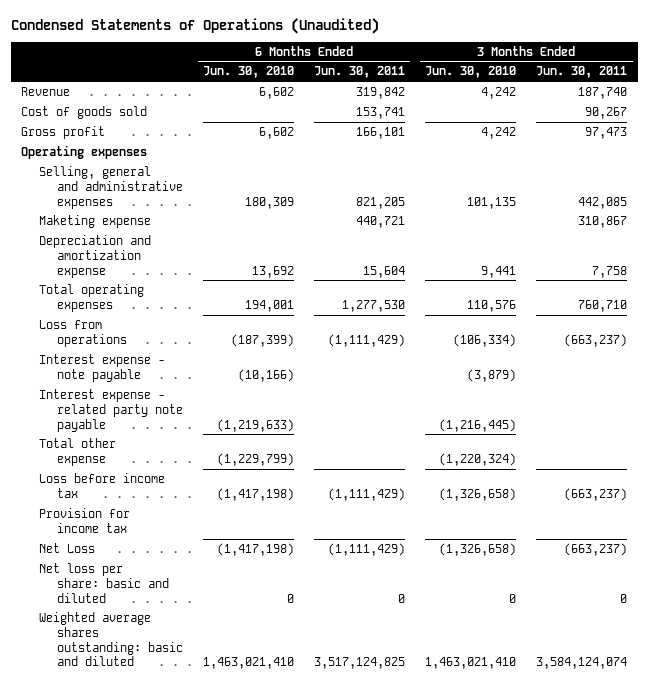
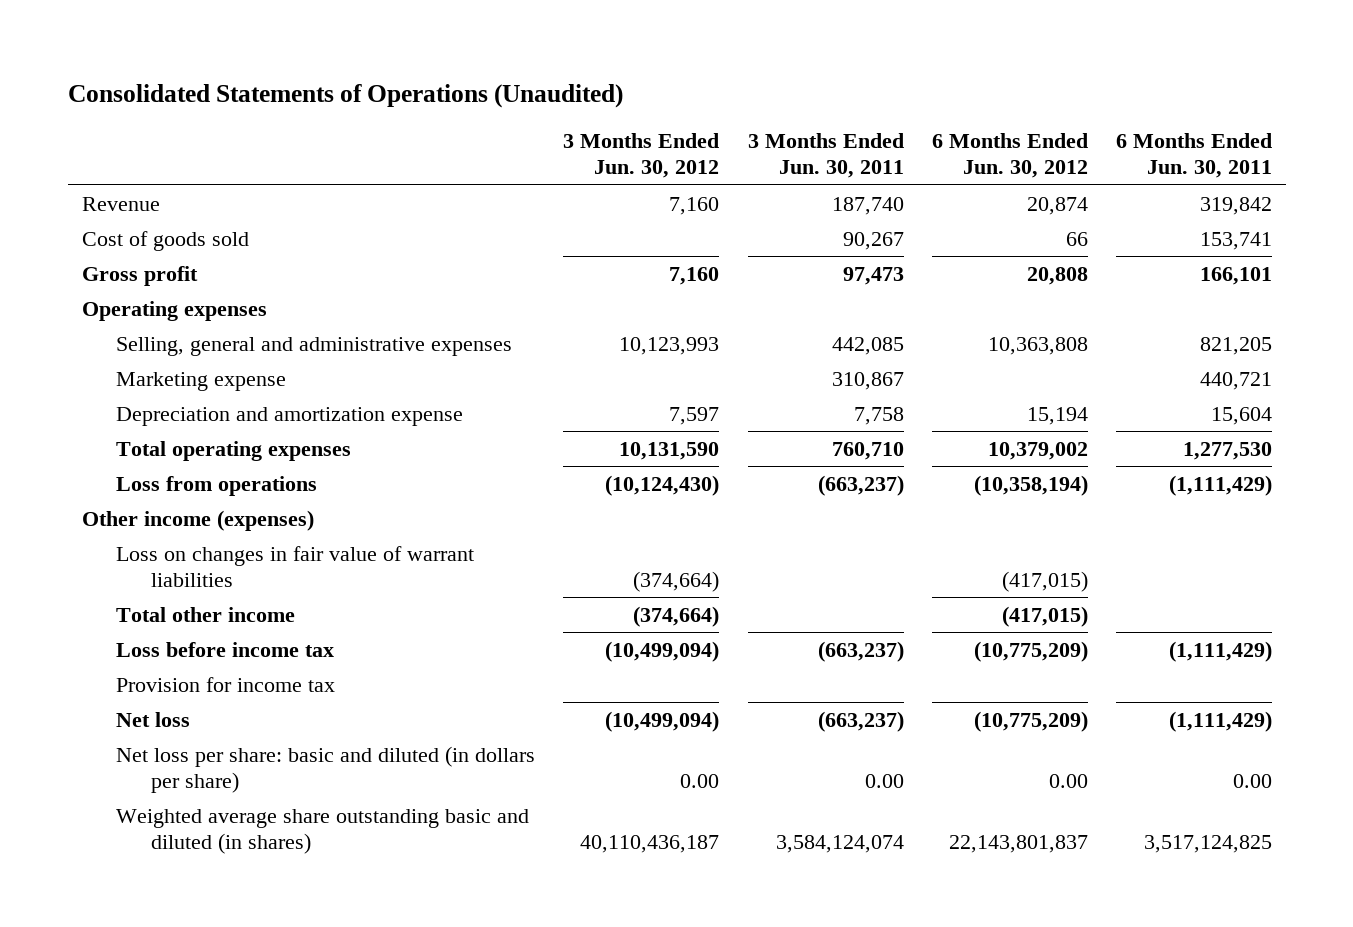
[11,17,380,34] Condensed Statements of Operations (Unaudited) -> [67,83,623,108] Consolidated Statements of Operations (Unaudited)
[203,66,295,79] Jun. 30, 2010 -> none
[425,66,517,79] Jun. 30, 2010 -> none
none -> [563,133,720,179] 3 Months Ended Jun. 30, 2012
none -> [931,133,1088,179] 6 Months Ended Jun. 30, 2012
[39,215,152,229] Maketing expense -> [116,371,287,391] Marketing expense
[39,354,166,382] Interest expense - note payable -> none
[39,389,184,432] Interest expense - related party note payable -> none
none -> [81,509,314,531] Other income (expenses)
none -> [116,545,475,587] Loss on changes in fair value of warrant liabilities
[39,438,117,466] Total other expense -> [116,606,296,622] Total other income
[39,543,96,554] Net Loss -> [116,711,191,727] Net loss
[39,563,170,603] Net loss per share: basic and diluted -> [116,745,536,793] Net loss per share: basic and diluted (in dollars per share)
[398,593,406,603] 0 -> [1232,773,1272,788] 0.00
[620,593,628,603] 0 -> [864,773,904,788] 0.00
[39,612,184,667] Weighted average shares outstanding: basic and diluted -> [116,808,530,854] Weighted average share outstanding basic and diluted (in shares)

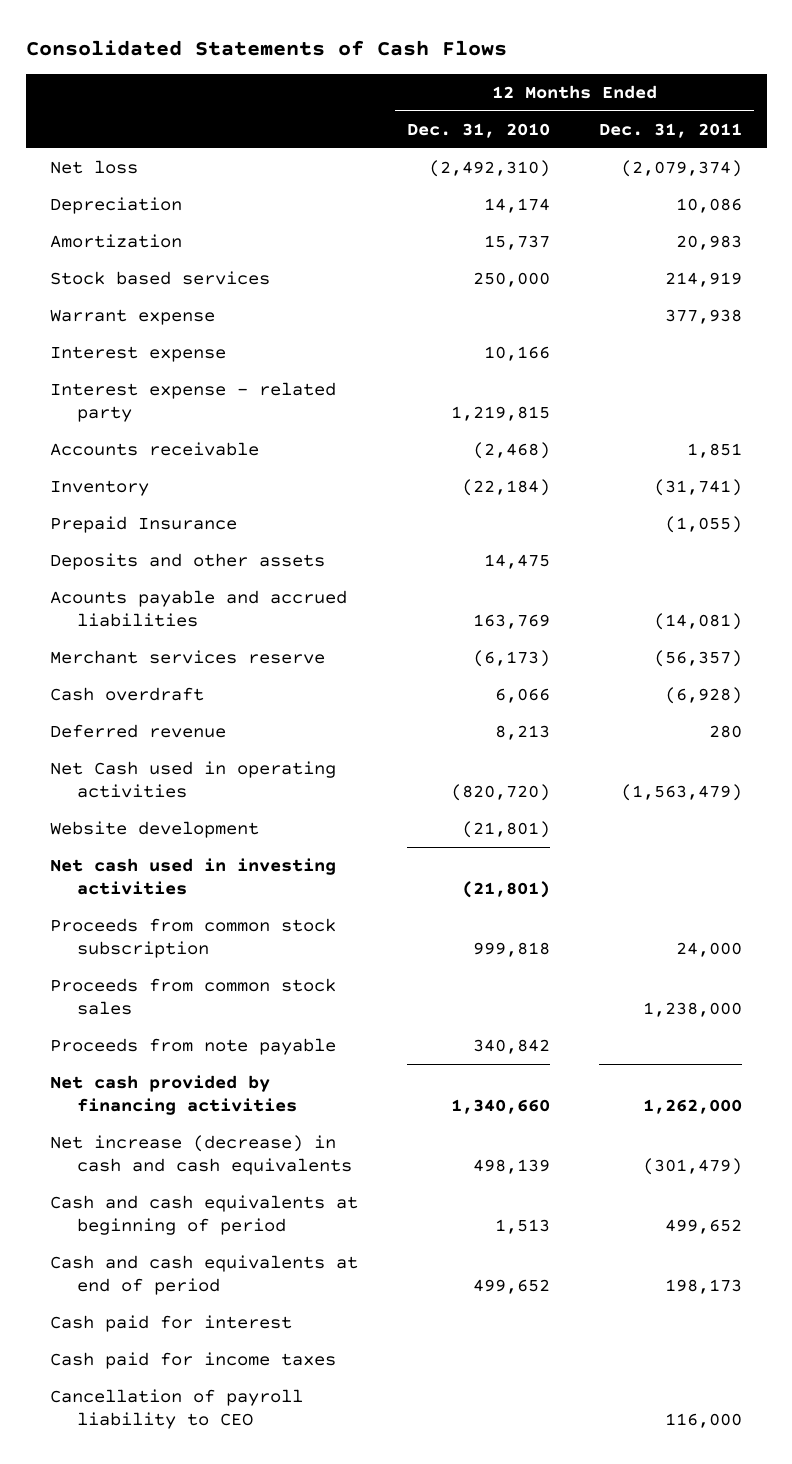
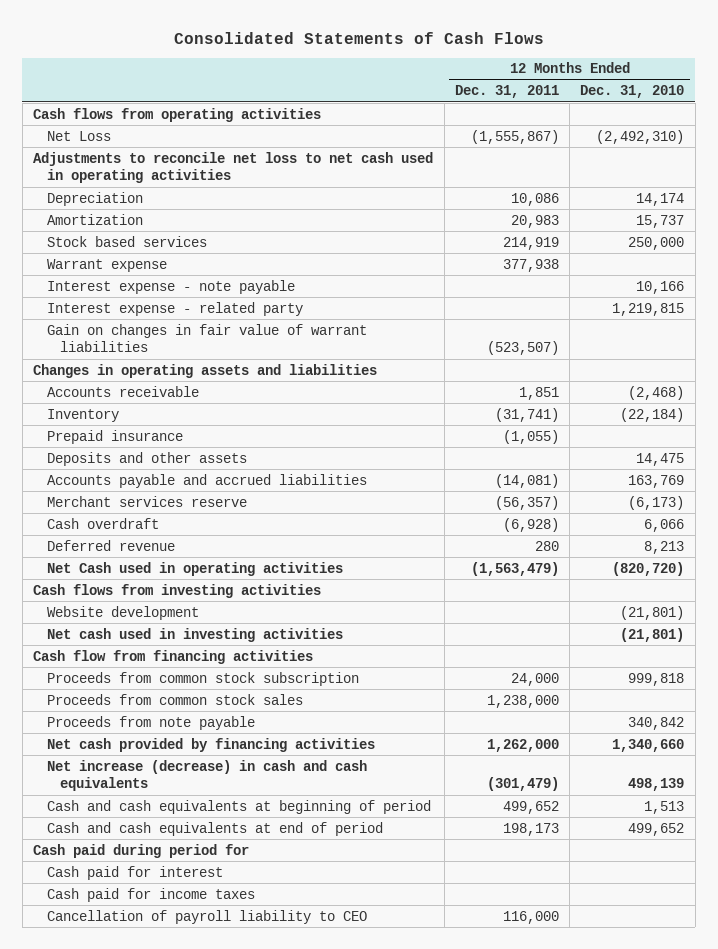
none -> [33,107,322,122] Cash flows from operating activities
[50,160,139,175] Net loss -> [46,130,111,141] Net Loss
[621,160,743,178] (2,079,374) -> [470,129,559,144] (1,555,867)
none -> [33,151,434,184] Adjustments to reconcile net loss to net cash used in operating activities
[50,346,227,363] Interest expense -> [46,279,295,294] Interest expense - note payable
none -> [46,323,367,353] Gain on changes in fair value of warrant liabilities
none -> [33,363,378,378] Changes in operating assets and liabilities
[50,516,238,534] Prepaid Insurance -> [46,429,183,444] Prepaid insurance
[50,590,348,627] Acounts payable and accrued liabilities -> [46,473,367,488] Accounts payable and accrued liabilities
none -> [33,583,322,598] Cash flows from investing activities
none -> [33,649,314,664] Cash flow from financing activities
none -> [33,843,250,858] Cash paid during period for

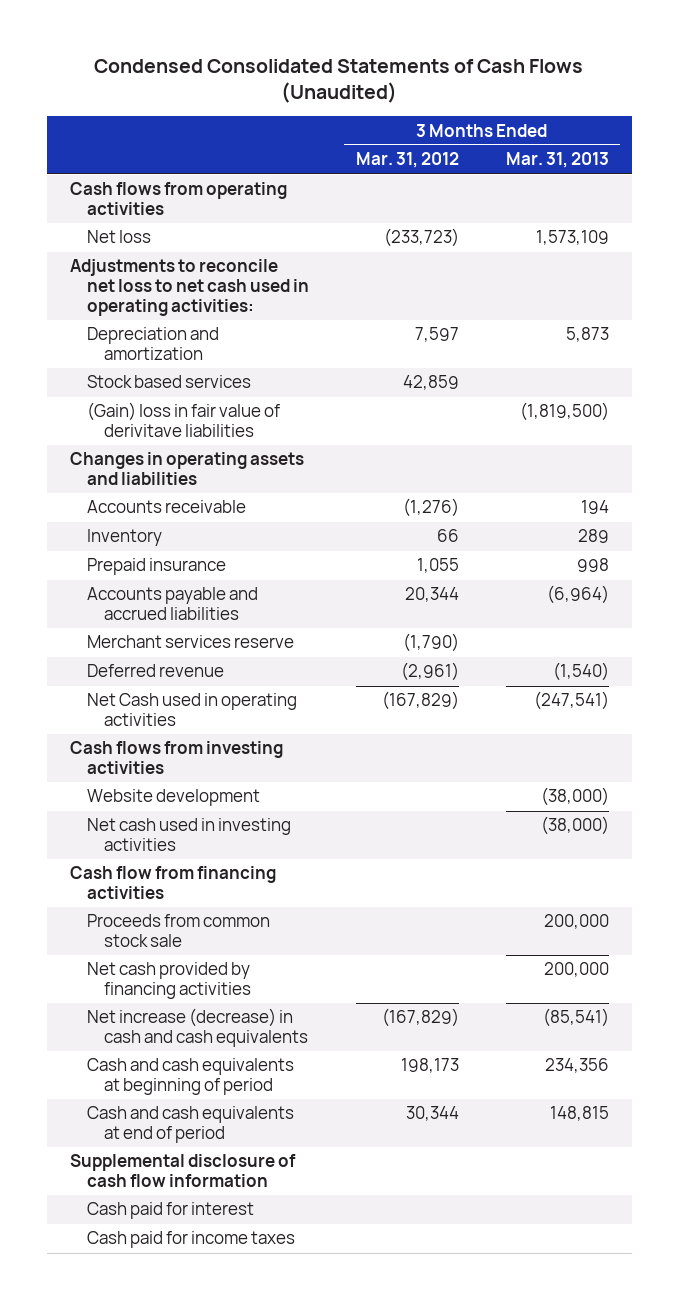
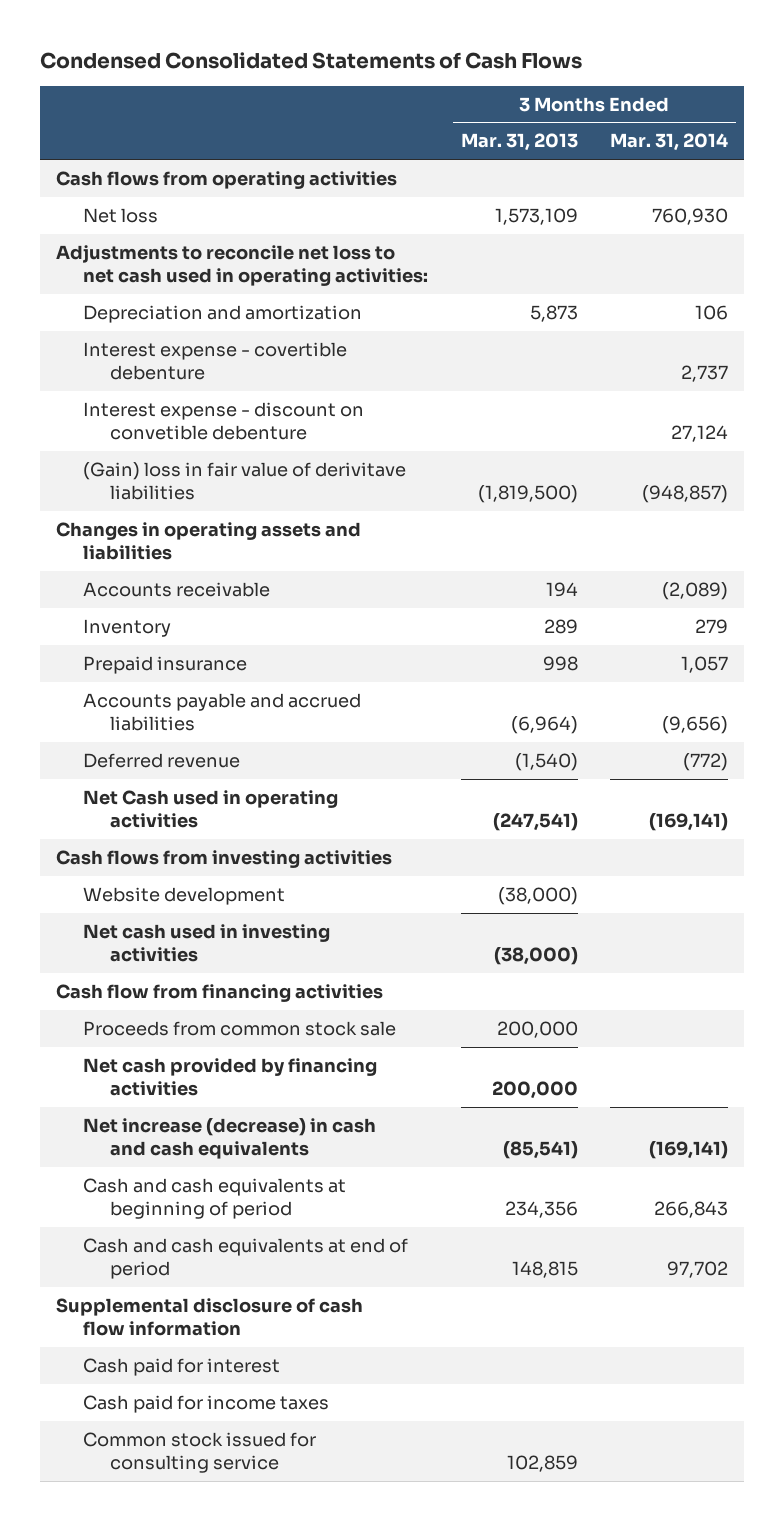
[94,59,584,104] Condensed Consolidated Statements of Cash Flows (Unaudited) -> [40,52,583,70] Condensed Consolidated Statements of Cash Flows
[355,152,459,169] Mar. 31, 2012 -> none
none -> [609,133,728,152] Mar. 31, 2014
[87,375,252,389] Stock based services -> none
none -> [83,341,348,380] Interest expense - covertible debenture
none -> [83,401,365,440] Interest expense - discount on convetible debenture
[87,635,295,649] Merchant services reserve -> none
none -> [83,1431,317,1473] Common stock issued for consulting service

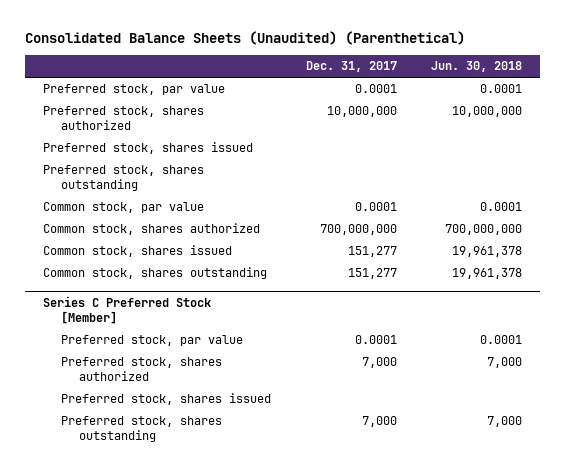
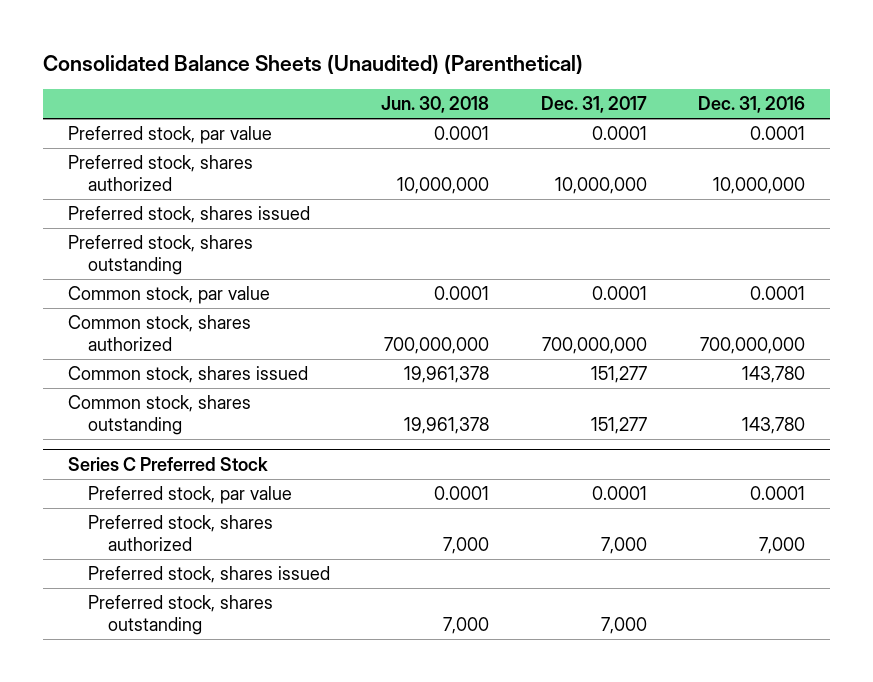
none -> [697,96,805,114] Dec. 31, 2016
[42,295,211,324] Series C Preferred Stock [Member] -> [68,457,269,472] Series C Preferred Stock

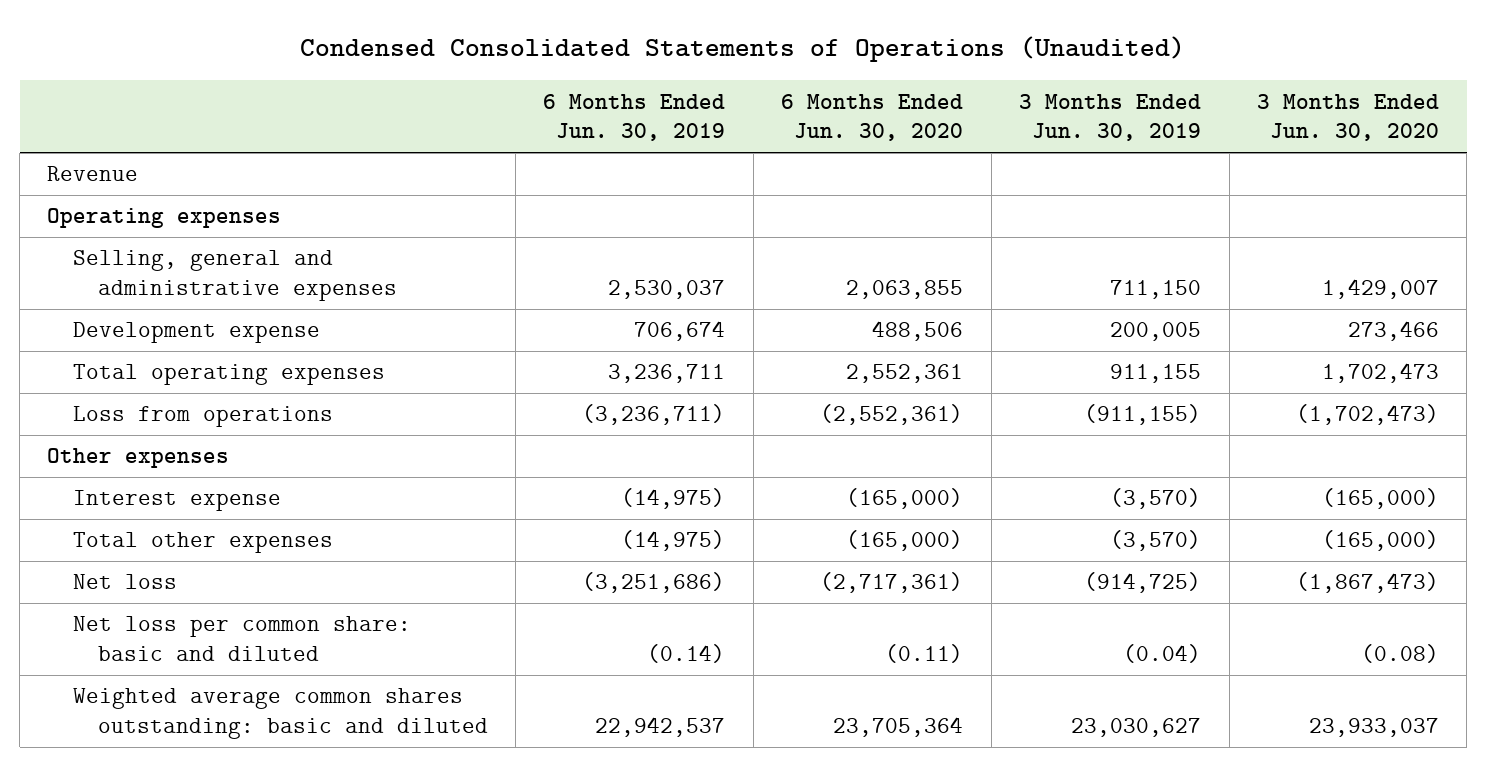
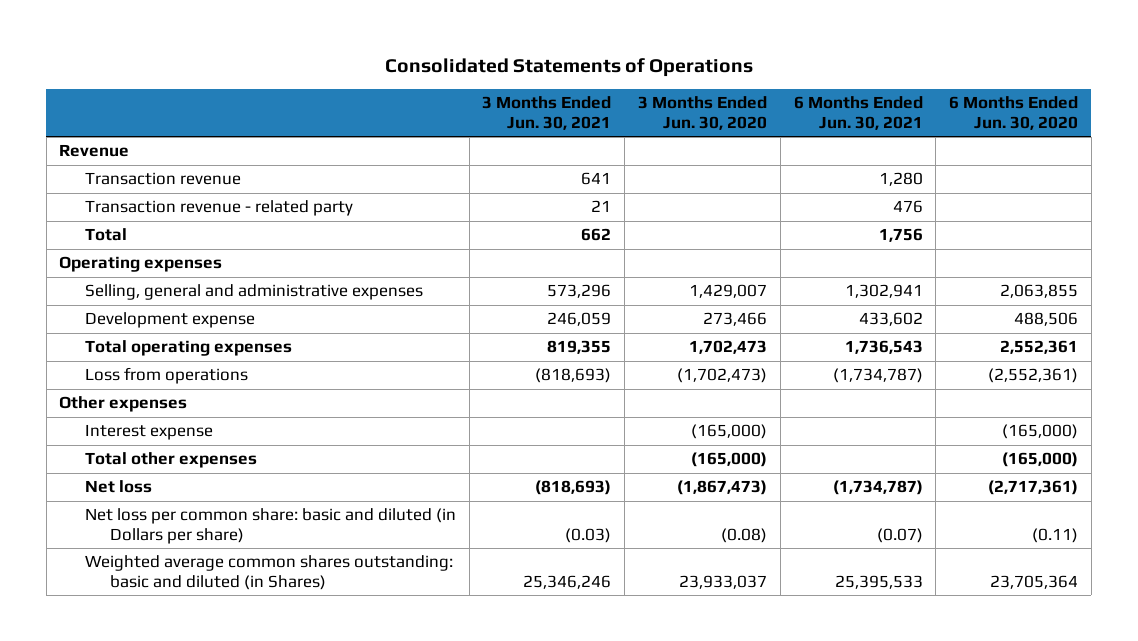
[300,36,1186,63] Condensed Consolidated Statements of Operations (Unaudited) -> [384,58,753,78] Consolidated Statements of Operations
[543,93,726,142] 6 Months Ended Jun. 30, 2019 -> none
[1019,93,1202,142] 3 Months Ended Jun. 30, 2019 -> none
none -> [482,96,612,131] 3 Months Ended Jun. 30, 2021
none -> [793,96,923,131] 6 Months Ended Jun. 30, 2021
none -> [84,172,241,186] Transaction revenue
none -> [84,200,353,217] Transaction revenue - related party
none -> [84,228,127,242] Total
[72,616,411,662] Net loss per common share: basic and diluted -> [84,508,456,544] Net loss per common share: basic and diluted (in Dollars per share)
[72,688,488,740] Weighted average common shares outstanding: basic and diluted -> [84,555,453,590] Weighted average common shares outstanding: basic and diluted (in Shares)

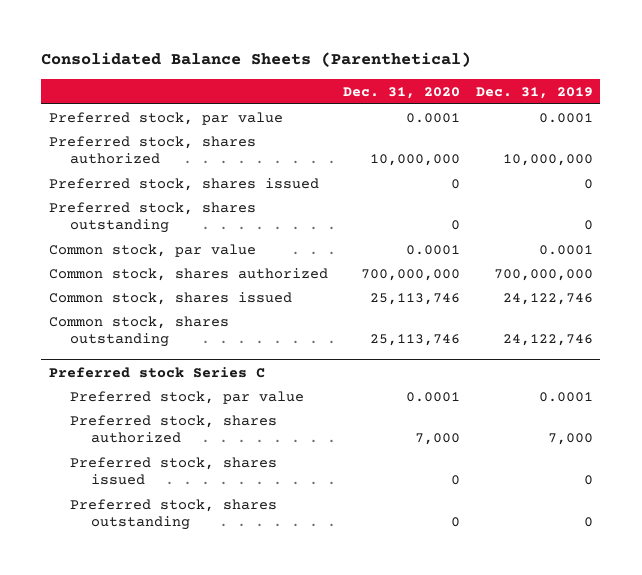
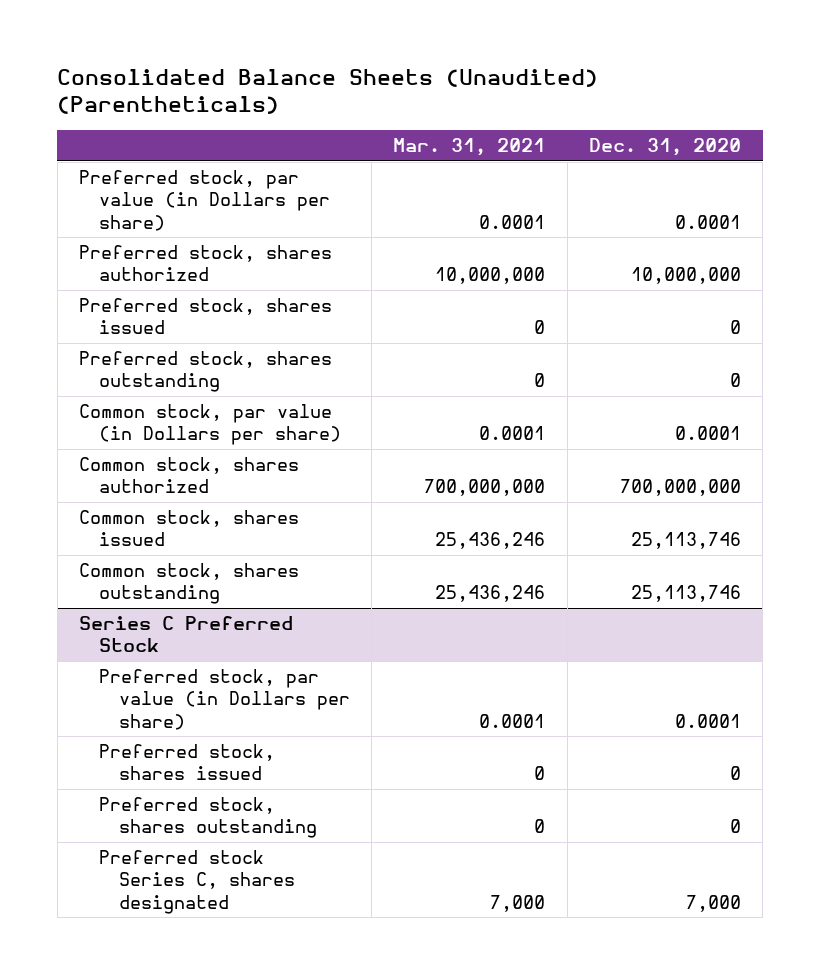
[41,52,472,68] Consolidated Balance Sheets (Parenthetical) -> [57,68,599,115] Consolidated Balance Sheets (Unaudited) (Parentheticals)
[475,86,593,99] Dec. 31, 2019 -> none
none -> [393,138,546,157] Mar. 31, 2021
[48,111,283,125] Preferred stock, par value -> [78,169,330,231] Preferred stock, par value (in Dollars per share)
[48,243,256,257] Common stock, par value -> [78,403,341,446] Common stock, par value (in Dollars per share)
[69,414,277,444] Preferred stock, shares authorized -> none
[48,366,265,378] Preferred stock Series C -> [78,615,293,653] Series C Preferred Stock
[69,390,304,404] Preferred stock, par value -> [98,668,350,730] Preferred stock, par value (in Dollars per share)
none -> [98,849,295,914] Preferred stock Series C, shares designated

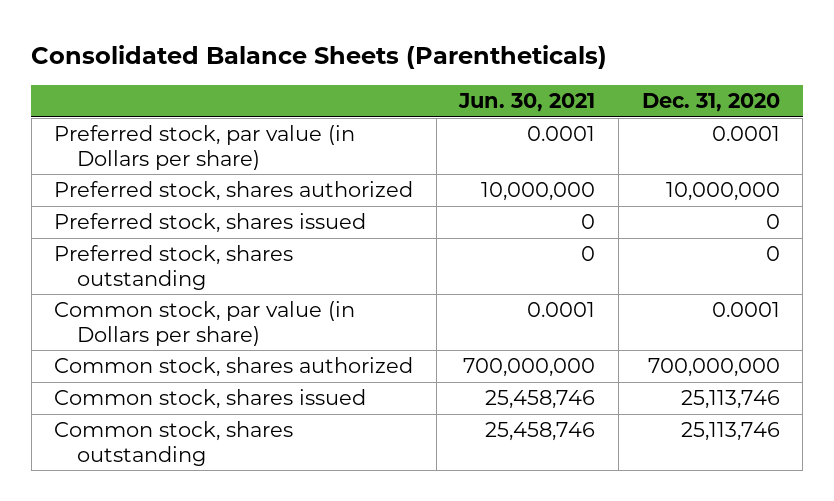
[57,68,599,115] Consolidated Balance Sheets (Unaudited) (Parentheticals) -> [31,44,608,69] Consolidated Balance Sheets (Parentheticals)
[393,138,546,157] Mar. 31, 2021 -> none
none -> [458,93,596,113] Jun. 30, 2021
[78,615,293,653] Series C Preferred Stock -> none
[98,668,350,730] Preferred stock, par value (in Dollars per share) -> none
[98,743,275,781] Preferred stock, shares issued -> none
[98,796,317,839] Preferred stock, shares outstanding -> none
[98,849,295,914] Preferred stock Series C, shares designated -> none

